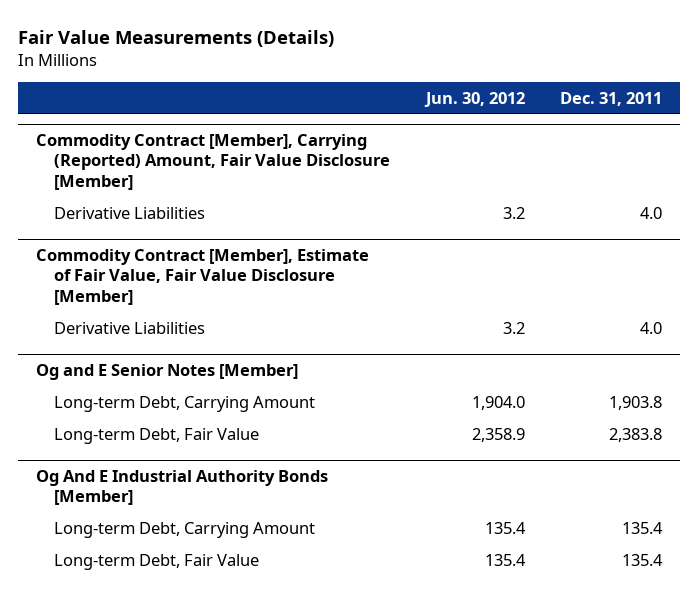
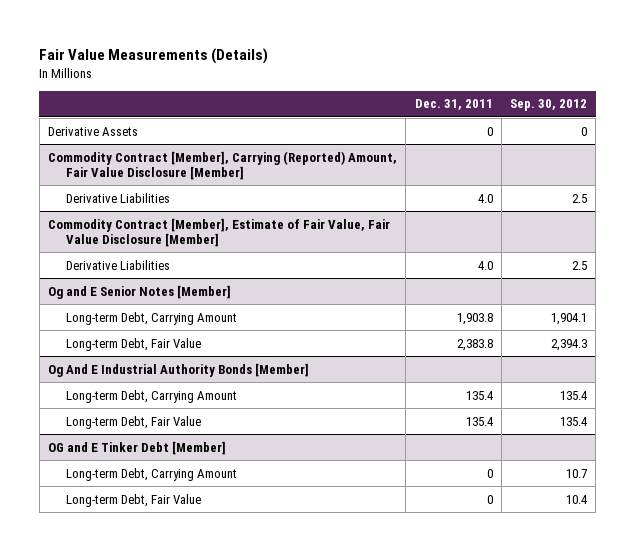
[423,91,525,107] Jun. 30, 2012 -> none
none -> [510,99,588,112] Sep. 30, 2012
none -> [48,126,139,136] Derivative Assets
none -> [48,440,227,455] OG and E Tinker Debt [Member]
none -> [65,467,237,481] Long-term Debt, Carrying Amount
none -> [65,493,201,507] Long-term Debt, Fair Value

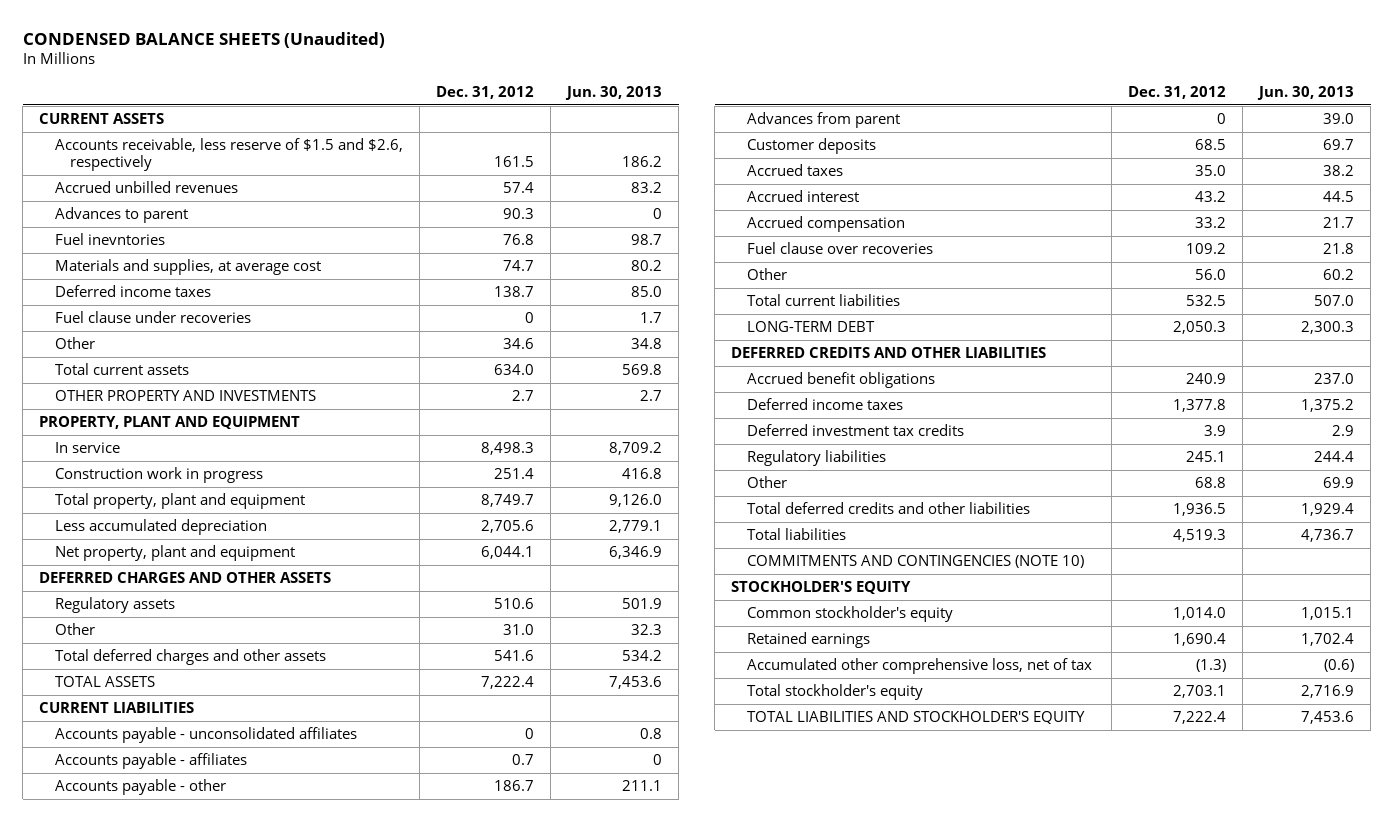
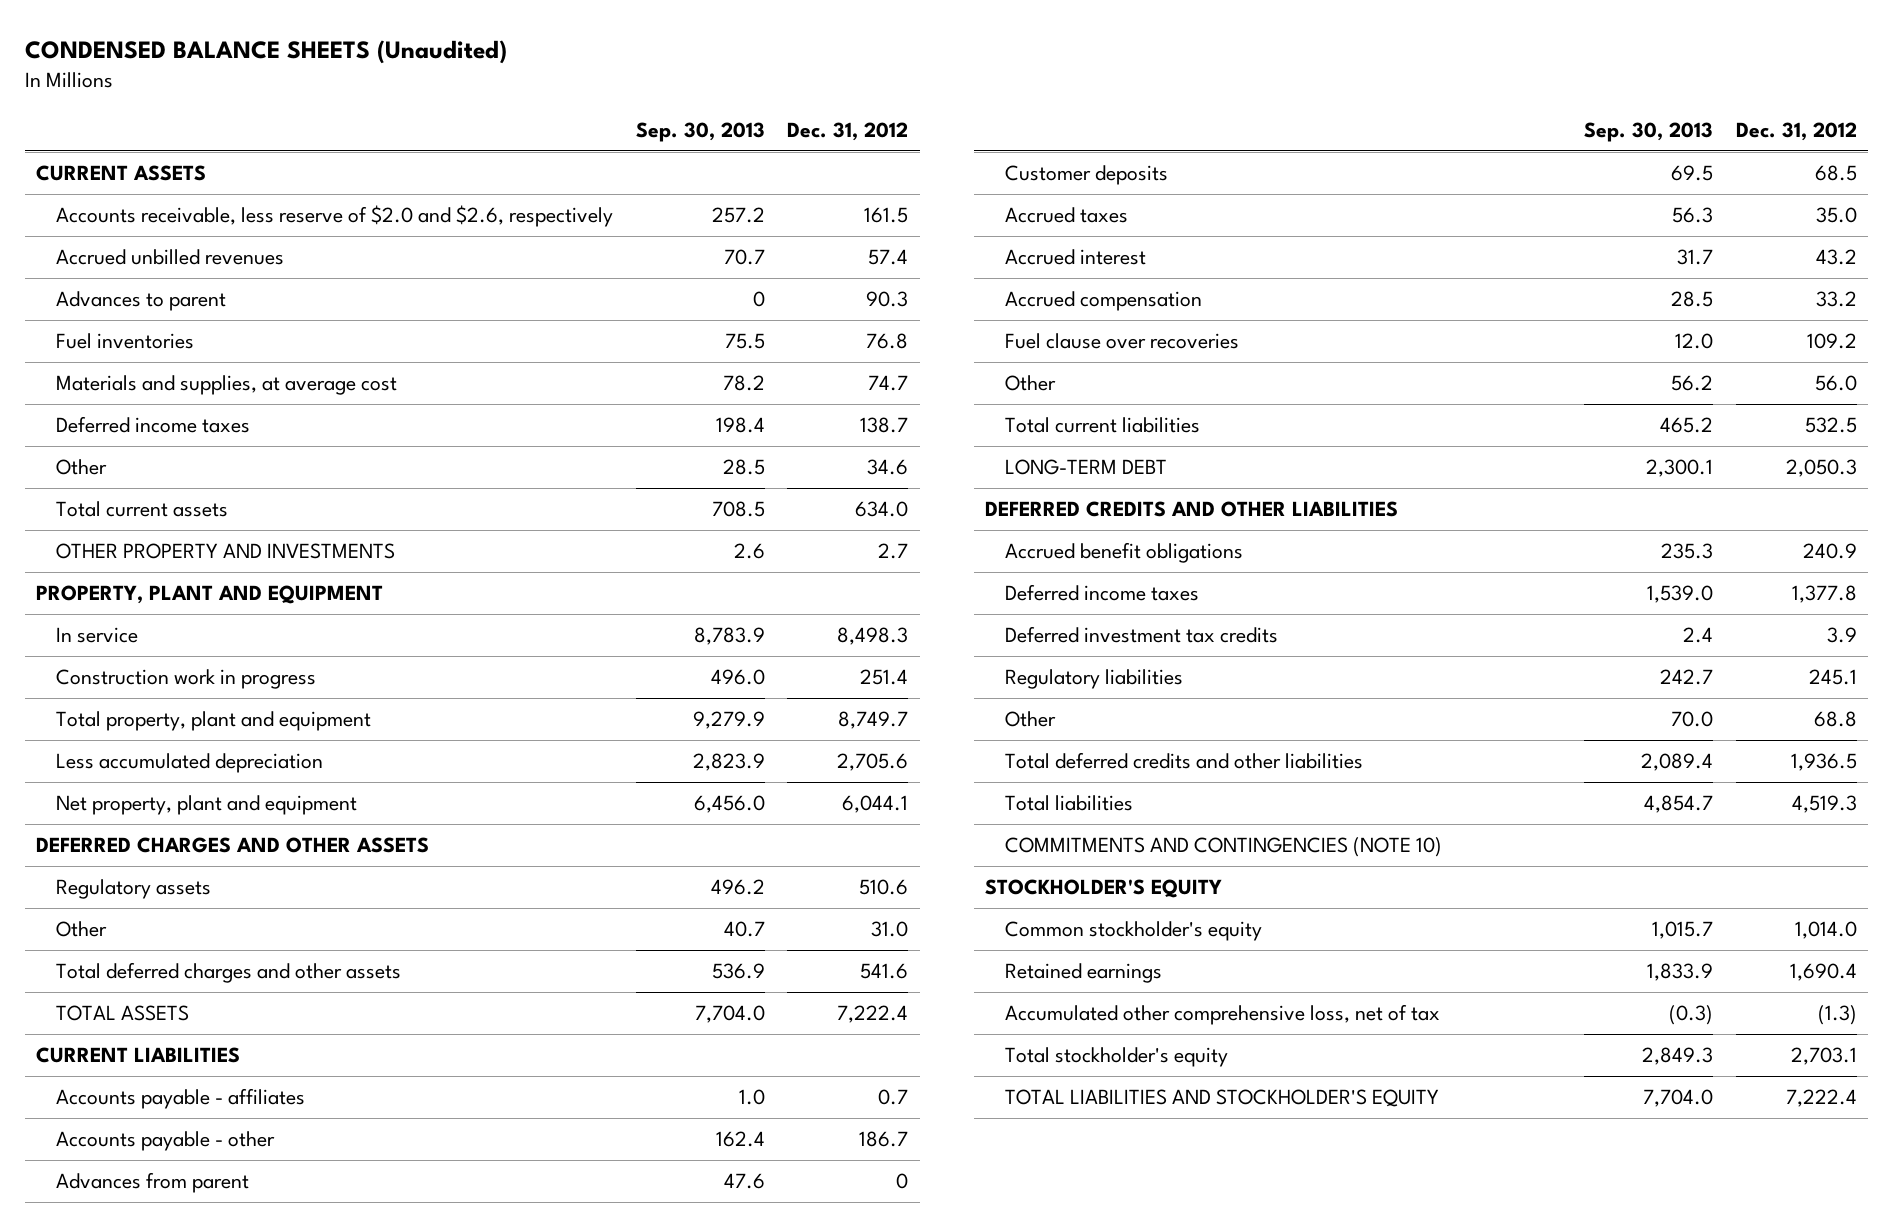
[565,85,663,100] Jun. 30, 2013 -> none
none -> [635,122,765,143] Sep. 30, 2013
[54,138,403,171] Accounts receivable, less reserve of $1.5 and $2.6, respectively -> [55,205,613,228] Accounts receivable, less reserve of $2.0 and $2.6, respectively
[54,233,165,246] Fuel inevntories -> [55,333,194,350] Fuel inventories
[54,311,251,324] Fuel clause under recoveries -> none
[54,727,357,744] Accounts payable - unconsolidated affiliates -> none

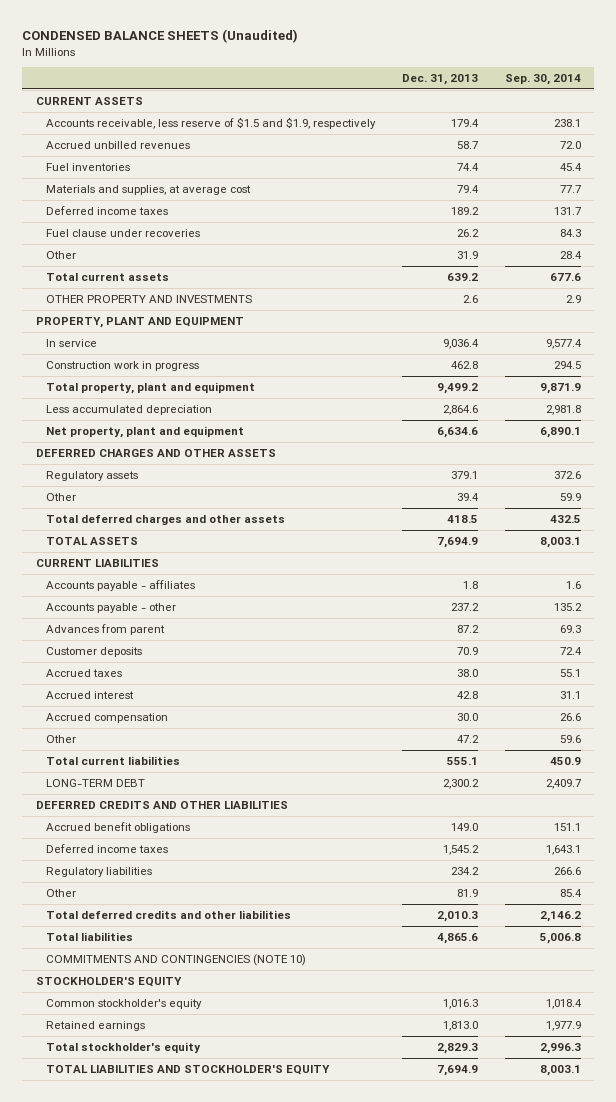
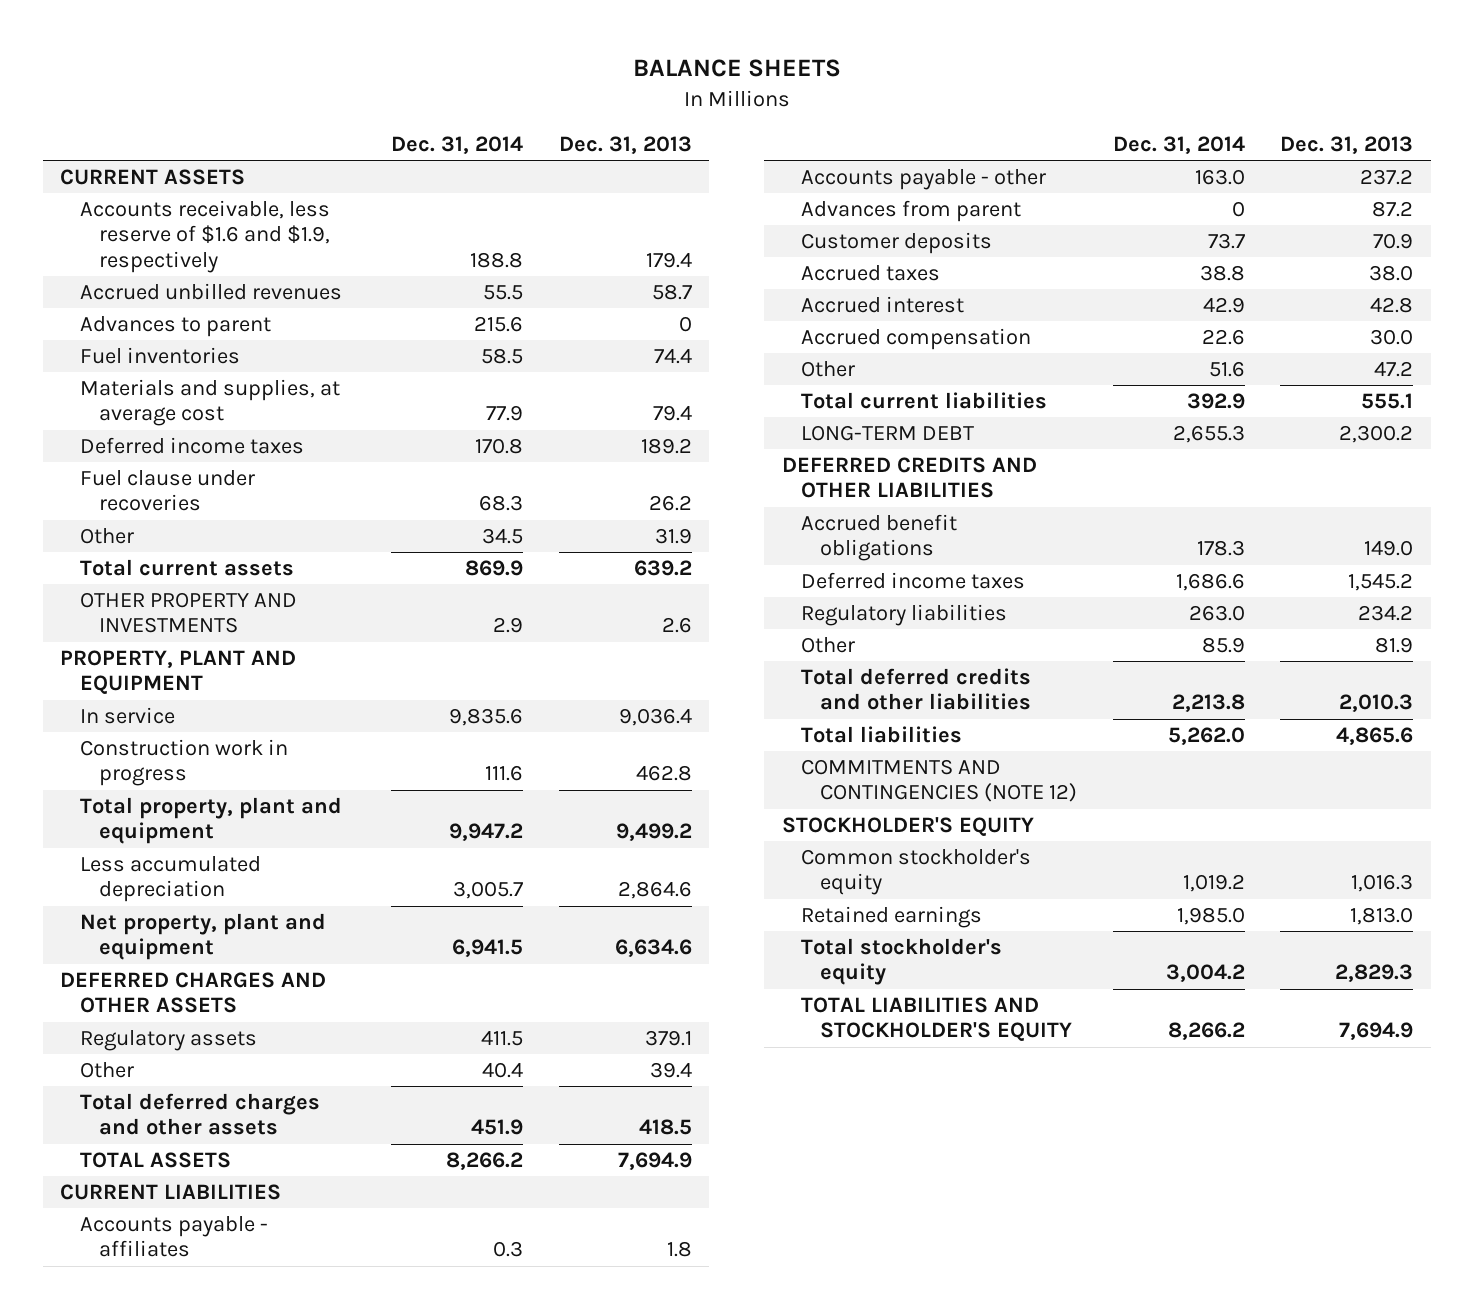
[22,29,299,44] CONDENSED BALANCE SHEETS (Unaudited) -> [632,59,841,78] BALANCE SHEETS
[504,74,581,86] Sep. 30, 2014 -> none
none -> [391,135,524,154] Dec. 31, 2014
[45,116,376,129] Accounts receivable, less reserve of $1.5 and $1.9, respectively -> [79,200,330,273] Accounts receivable, less reserve of $1.6 and $1.9, respectively
none -> [79,316,271,338] Advances to parent
[45,953,306,966] COMMITMENTS AND CONTINGENCIES (NOTE 10) -> [801,759,1078,803] COMMITMENTS AND CONTINGENCIES (NOTE 12)

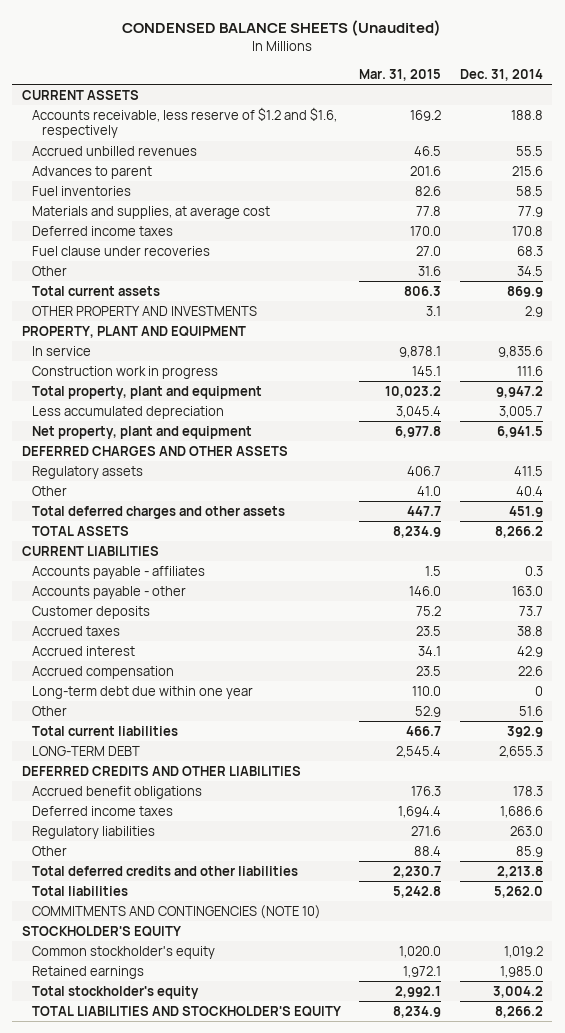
[632,59,841,78] BALANCE SHEETS -> [122,19,442,36] CONDENSED BALANCE SHEETS (Unaudited)
[558,135,692,154] Dec. 31, 2013 -> none
none -> [359,68,442,81] Mar. 31, 2015
[79,200,330,273] Accounts receivable, less reserve of $1.6 and $1.9, respectively -> [31,106,337,139] Accounts receivable, less reserve of $1.2 and $1.6, respectively
[801,200,1022,223] Advances from parent -> none
none -> [31,685,253,699] Long-term debt due within one year
[801,759,1078,803] COMMITMENTS AND CONTINGENCIES (NOTE 12) -> [31,904,321,919] COMMITMENTS AND CONTINGENCIES (NOTE 10)

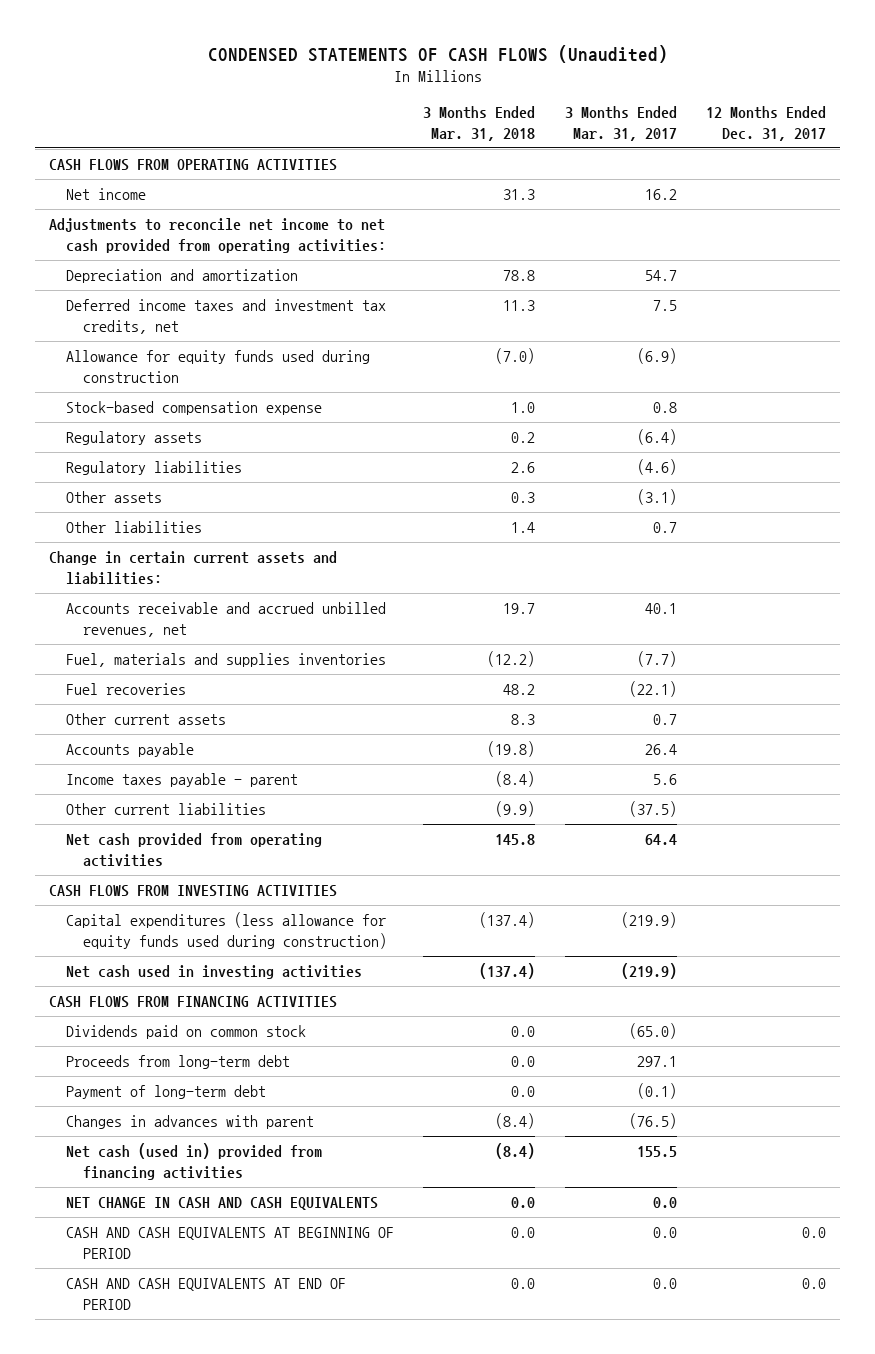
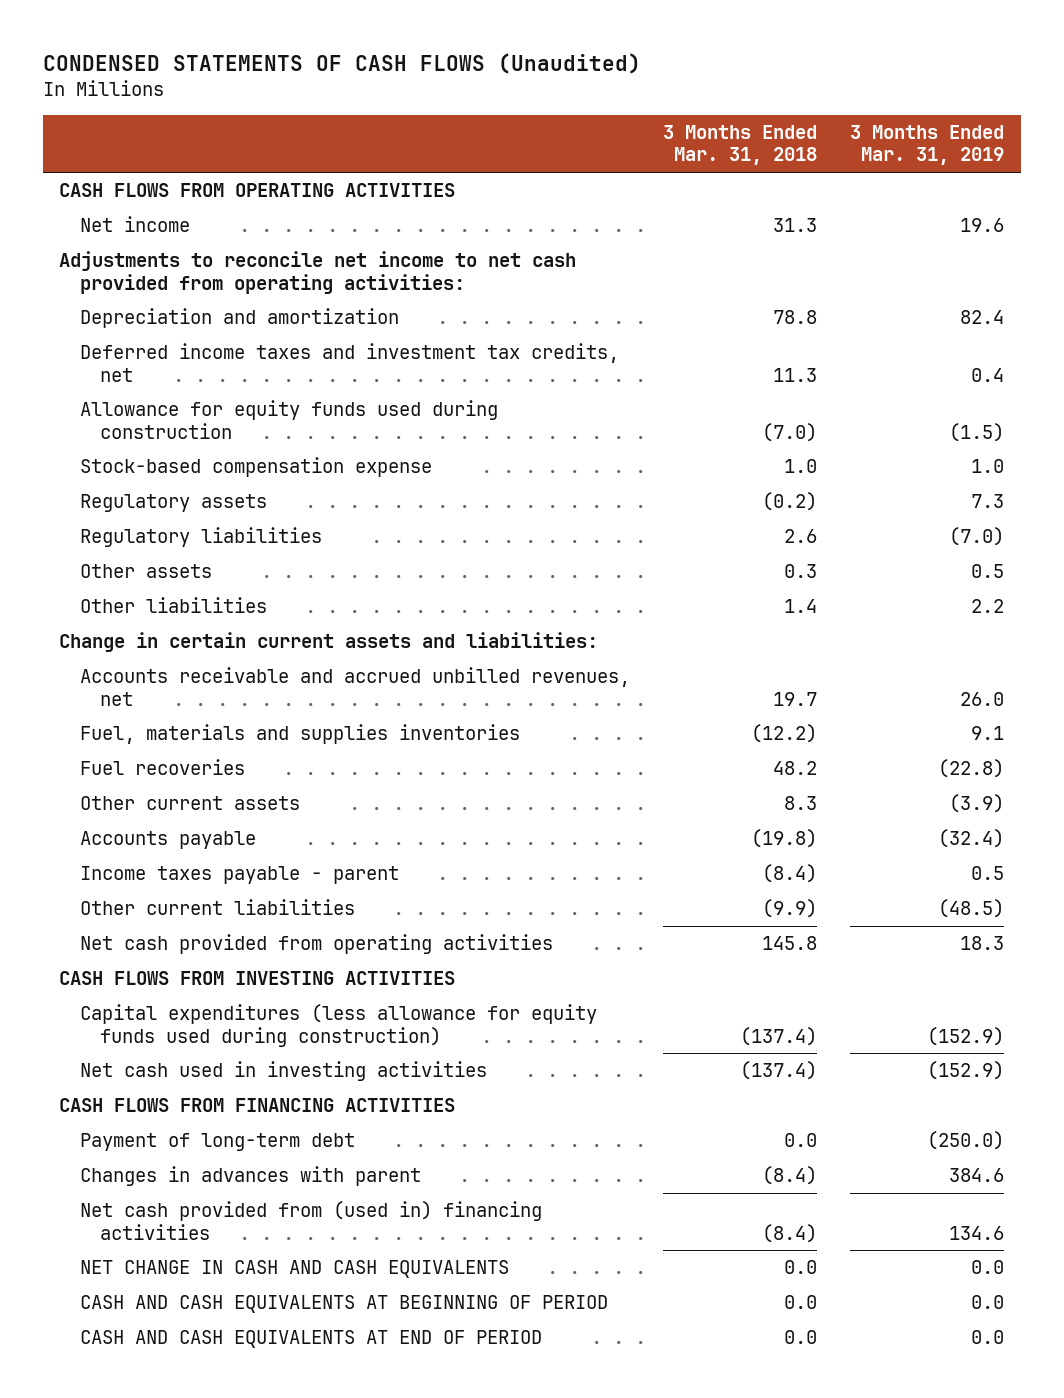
[564,106,677,141] 3 Months Ended Mar. 31, 2017 -> none
[705,106,826,141] 12 Months Ended Dec. 31, 2017 -> none
none -> [850,124,1005,166] 3 Months Ended Mar. 31, 2019
[511,432,536,444] 0.2 -> [762,492,818,512] (0.2)
[66,1025,307,1040] Dividends paid on common stock -> none
[66,1055,291,1070] Proceeds from long-term debt -> none
[66,1143,323,1180] Net cash (used in) provided from financing activities -> [79,1201,542,1240] Net cash provided from (used in) financing activities

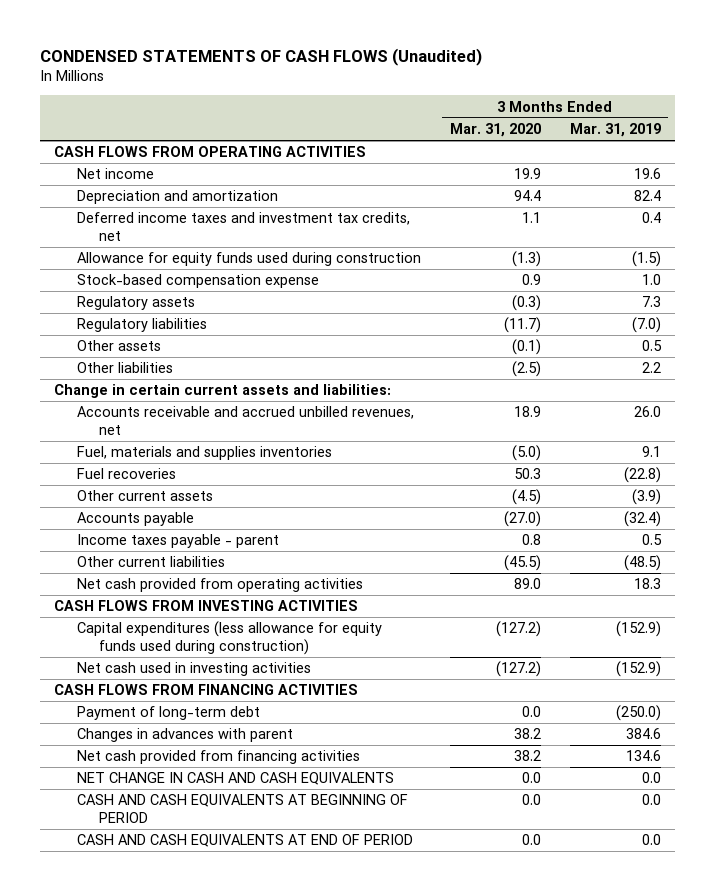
[663,124,818,166] 3 Months Ended Mar. 31, 2018 -> none
none -> [449,122,541,137] Mar. 31, 2020
[59,251,577,294] Adjustments to reconcile net income to net cash provided from operating activities: -> none
[79,1201,542,1240] Net cash provided from (used in) financing activities -> [76,750,360,765] Net cash provided from financing activities

